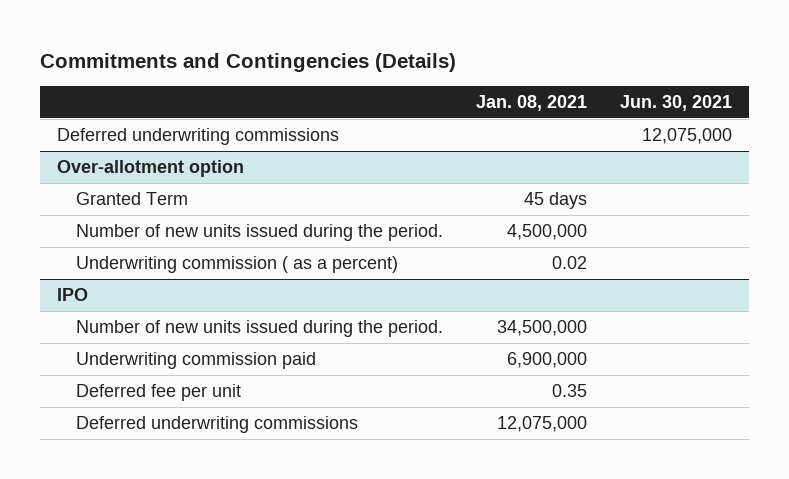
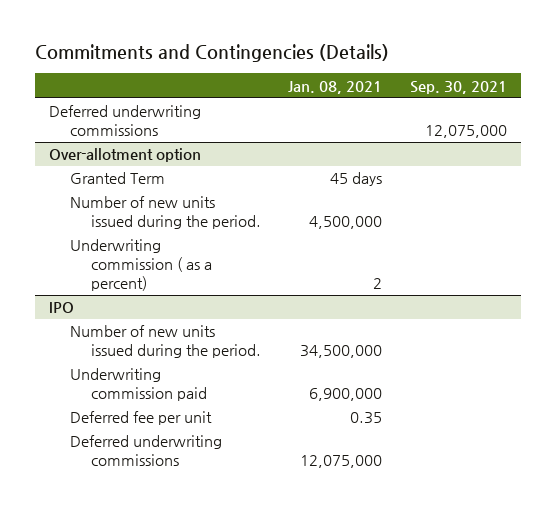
[620,95,733,112] Jun. 30, 2021 -> none
none -> [410,80,508,94] Sep. 30, 2021
[551,256,587,270] 0.02 -> [373,277,383,289] 2

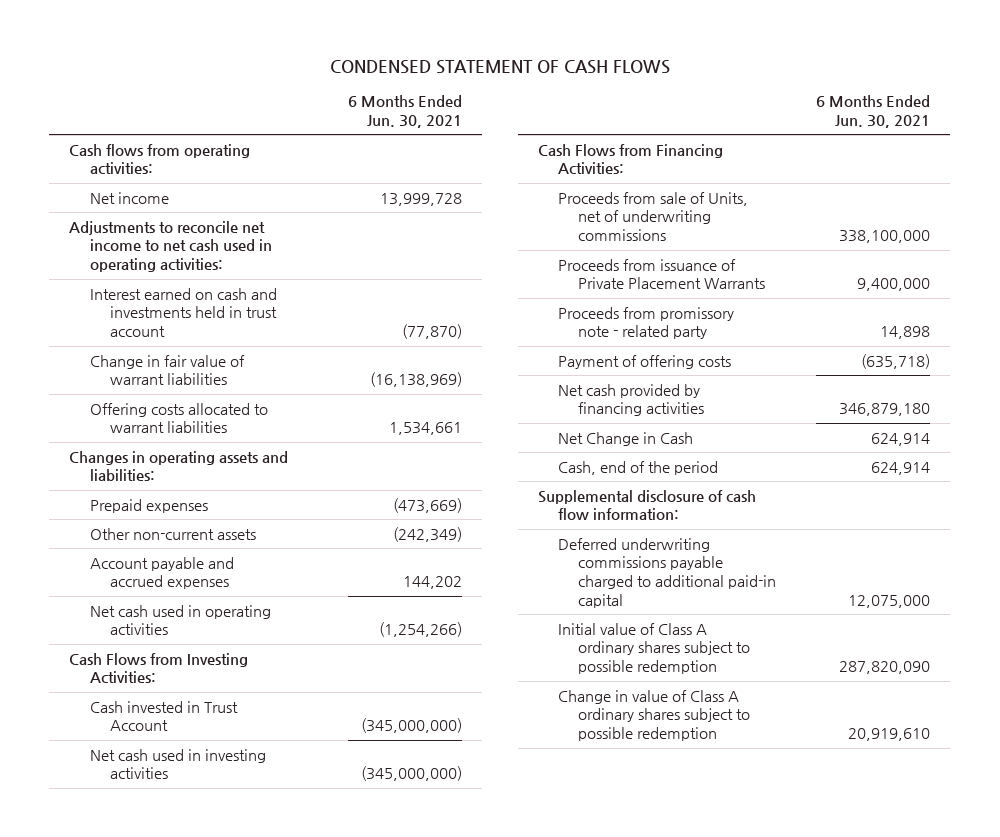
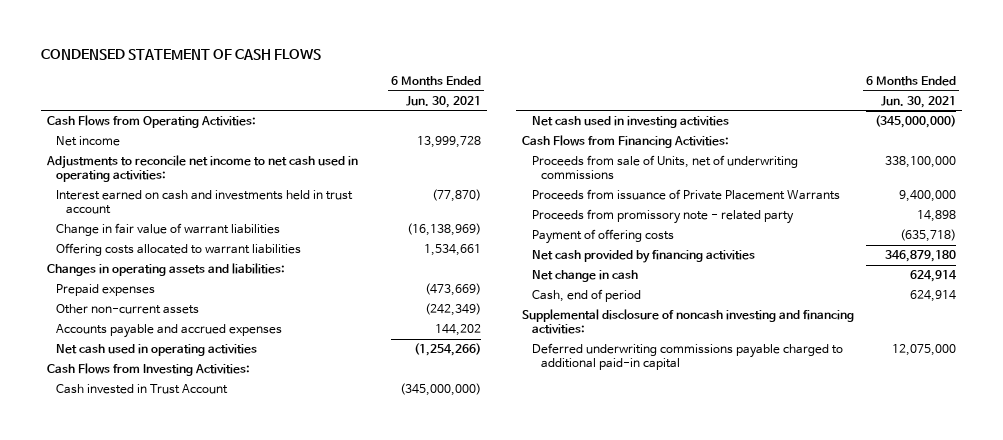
[69,143,251,175] Cash flows from operating activities: -> [46,115,256,129] Cash Flows from Operating Activities:
[89,556,234,590] Account payable and accrued expenses -> [56,324,283,339] Accounts payable and accrued expenses
[558,431,694,446] Net Change in Cash -> [531,270,638,283] Net change in cash
[558,460,719,475] Cash, end of the period -> [531,289,641,303] Cash, end of period
[537,489,756,521] Supplemental disclosure of cash flow information: -> [522,309,855,335] Supplemental disclosure of noncash investing and financing activities:
[558,622,751,675] Initial value of Class A ordinary shares subject to possible redemption -> none
[558,689,751,742] Change in value of Class A ordinary shares subject to possible redemption -> none

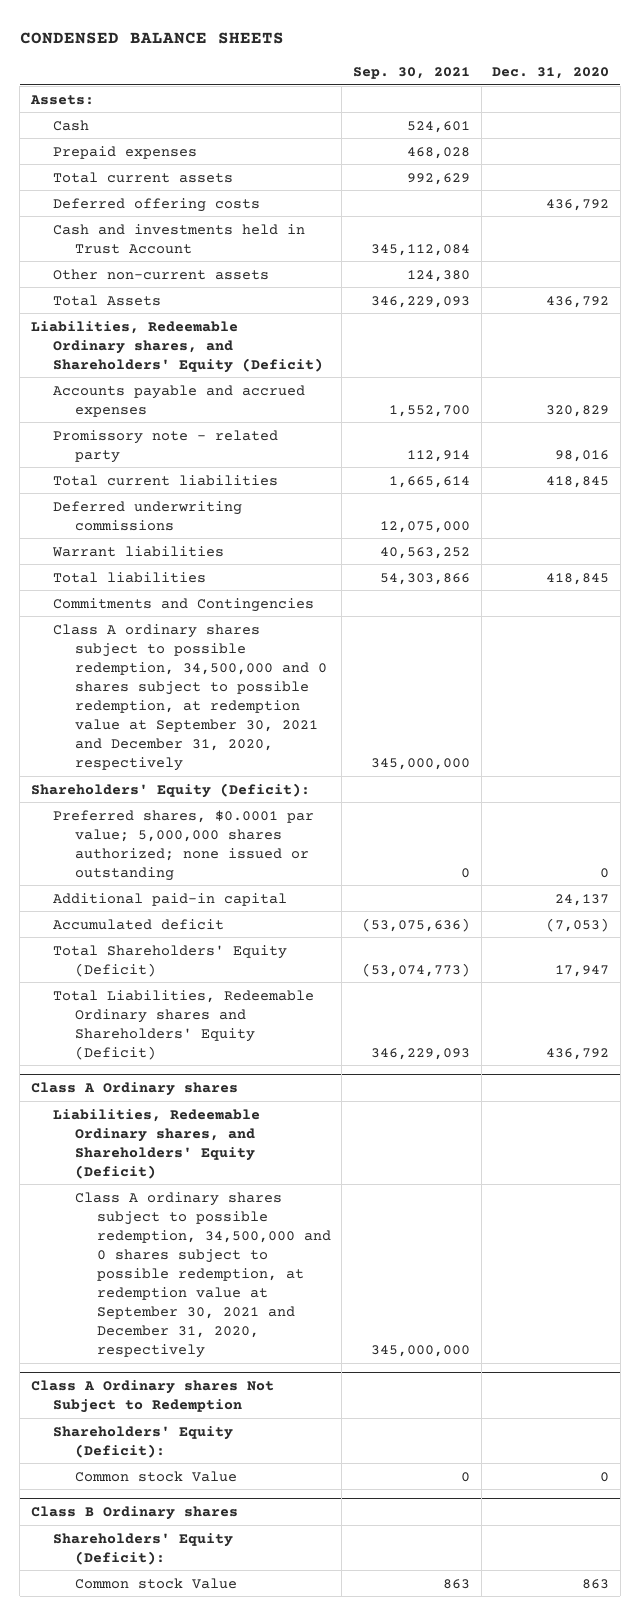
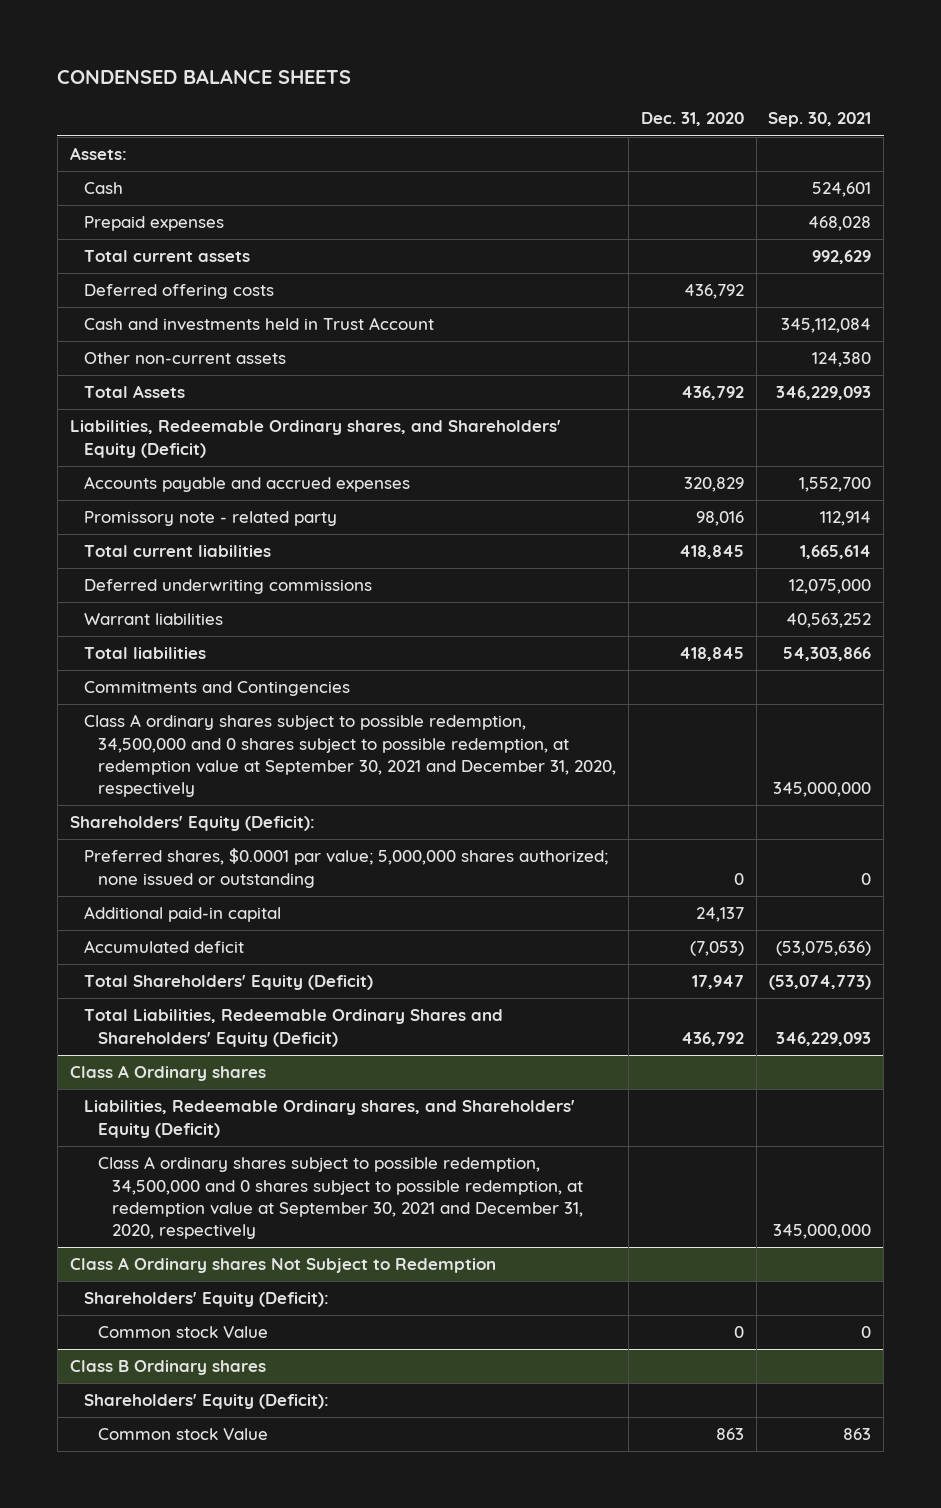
[52,989,314,1060] Total Liabilities, Redeemable Ordinary shares and Shareholders' Equity (Deficit) -> [83,1009,503,1047] Total Liabilities, Redeemable Ordinary Shares and Shareholders' Equity (Deficit)

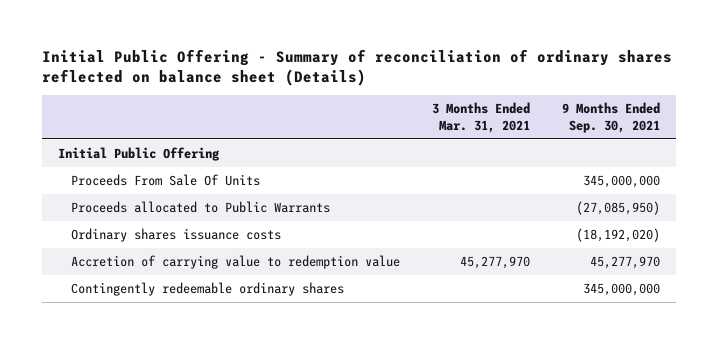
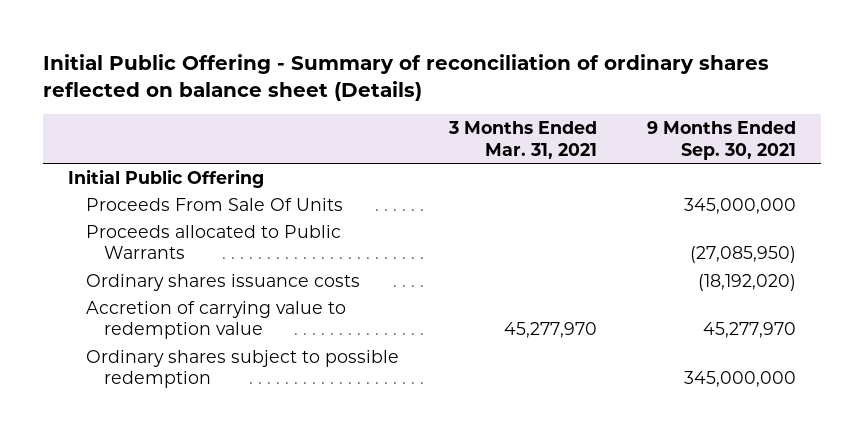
[71,281,345,296] Contingently redeemable ordinary shares -> [85,349,399,389] Ordinary shares subject to possible redemption

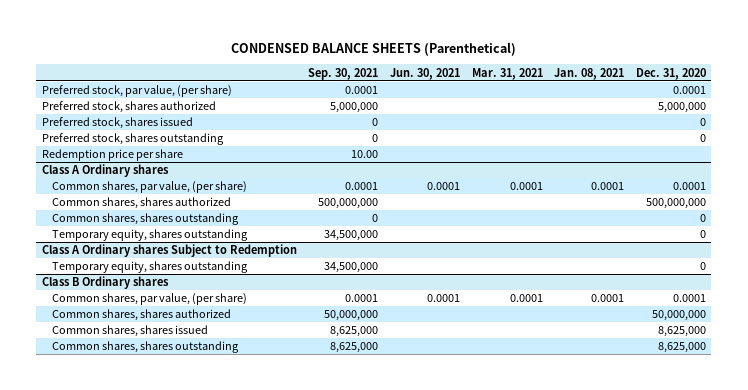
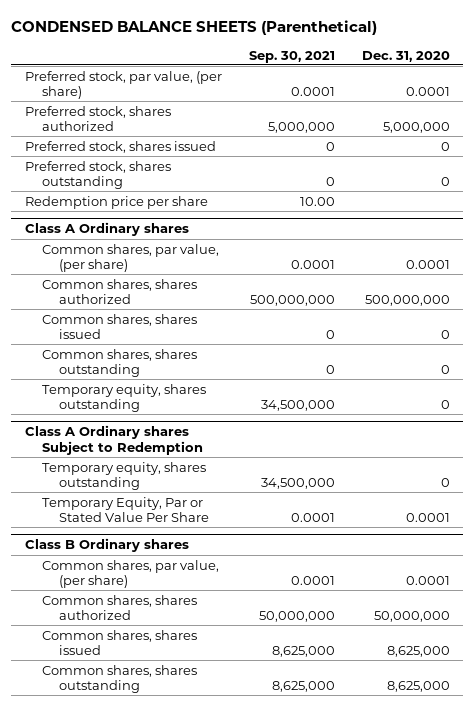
[390,67,461,80] Jun. 30, 2021 -> none
[471,67,543,80] Mar. 31, 2021 -> none
[554,67,625,80] Jan. 08, 2021 -> none
none -> [41,313,197,339] Common shares, shares issued
none -> [41,496,209,522] Temporary Equity, Par or Stated Value Per Share

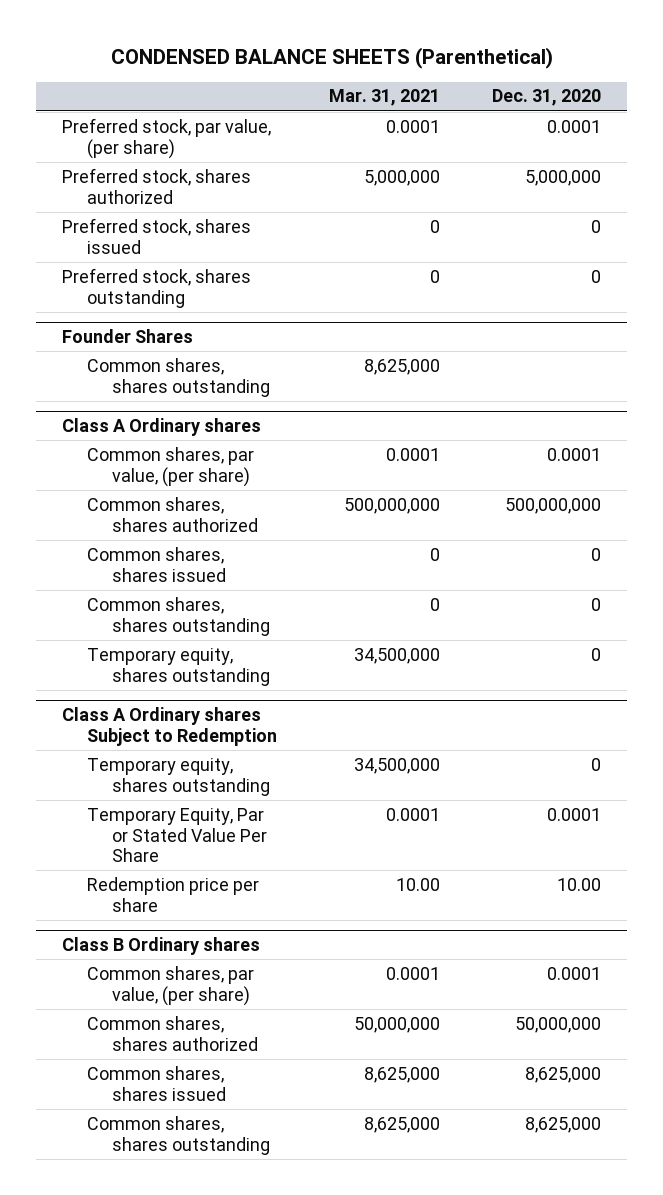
[248,50,335,63] Sep. 30, 2021 -> none
none -> [329,89,441,107] Mar. 31, 2021
[24,195,208,209] Redemption price per share -> none
none -> [61,329,193,344] Founder Shares
none -> [87,357,271,397] Common shares, shares outstanding
none -> [87,876,260,912] Redemption price per share

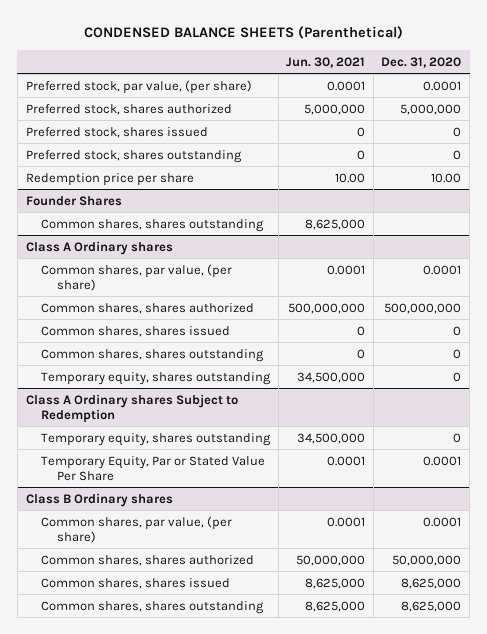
[329,89,441,107] Mar. 31, 2021 -> none
none -> [286,56,366,68] Jun. 30, 2021
none -> [25,172,194,186] Redemption price per share
[87,876,260,912] Redemption price per share -> none

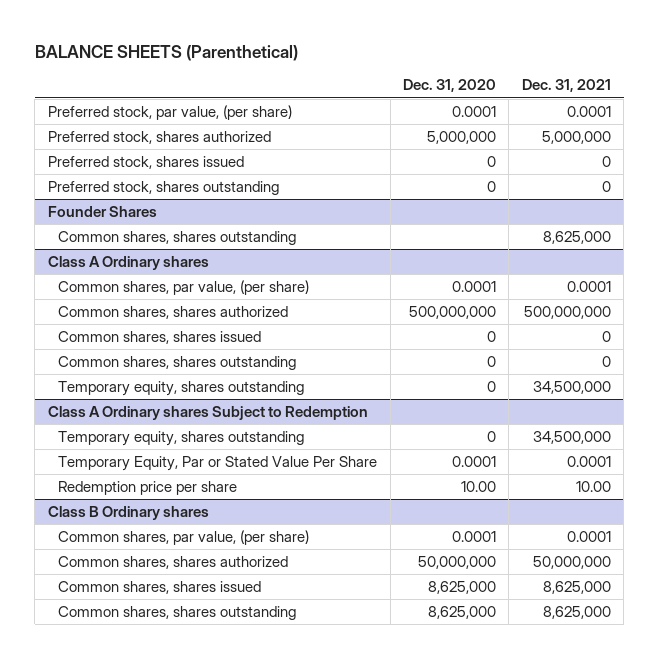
[83,26,403,40] CONDENSED BALANCE SHEETS (Parenthetical) -> [34,44,298,61] BALANCE SHEETS (Parenthetical)
[286,56,366,68] Jun. 30, 2021 -> none
none -> [521,79,611,93] Dec. 31, 2021
[25,172,194,186] Redemption price per share -> none
none -> [58,481,238,496] Redemption price per share

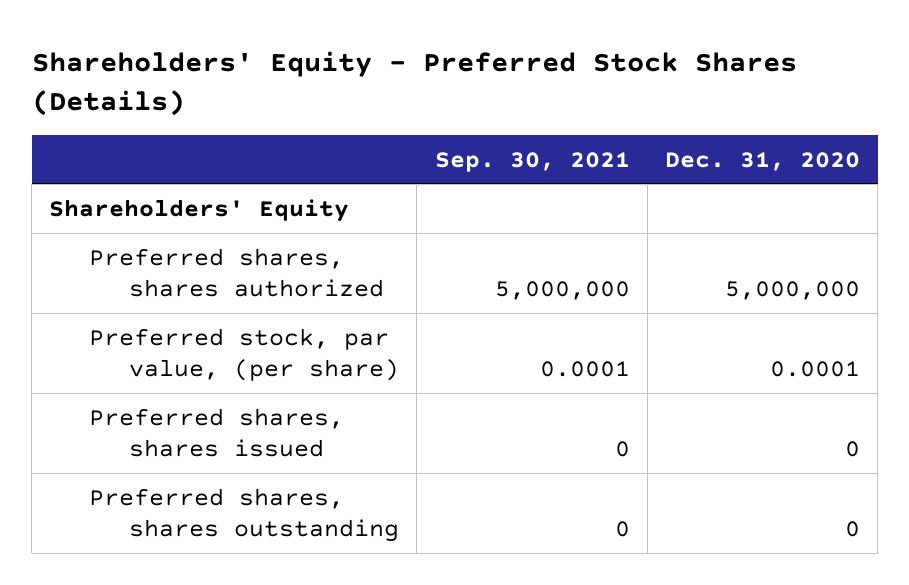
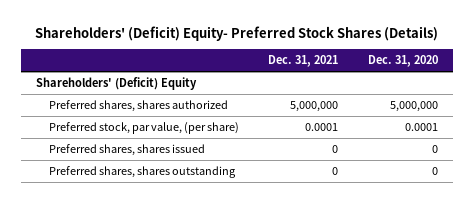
[31,50,797,116] Shareholders' Equity - Preferred Stock Shares (Details) -> [35,26,439,42] Shareholders' (Deficit) Equity- Preferred Stock Shares (Details)
[434,151,630,172] Sep. 30, 2021 -> none
none -> [268,55,339,68] Dec. 31, 2021
[49,198,350,222] Shareholders' Equity -> [36,76,198,90] Shareholders' (Deficit) Equity

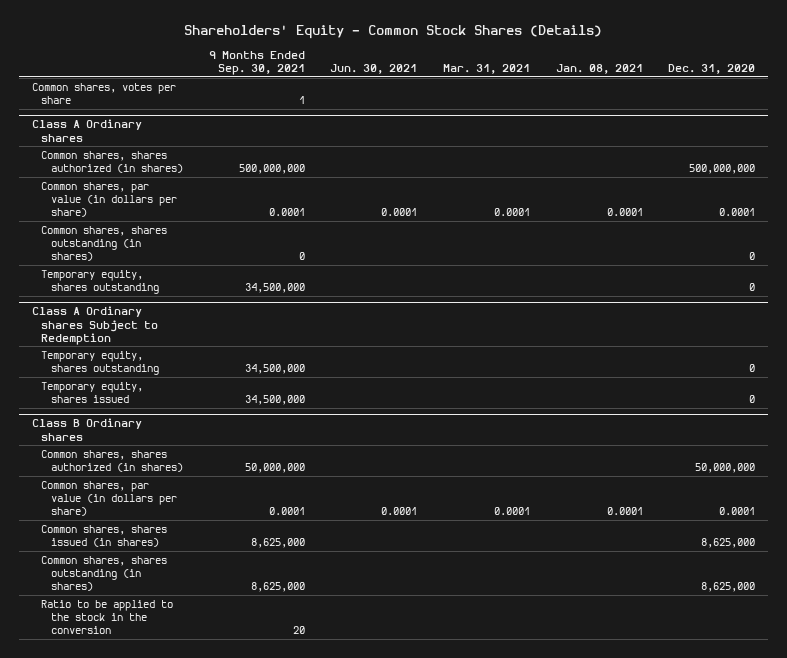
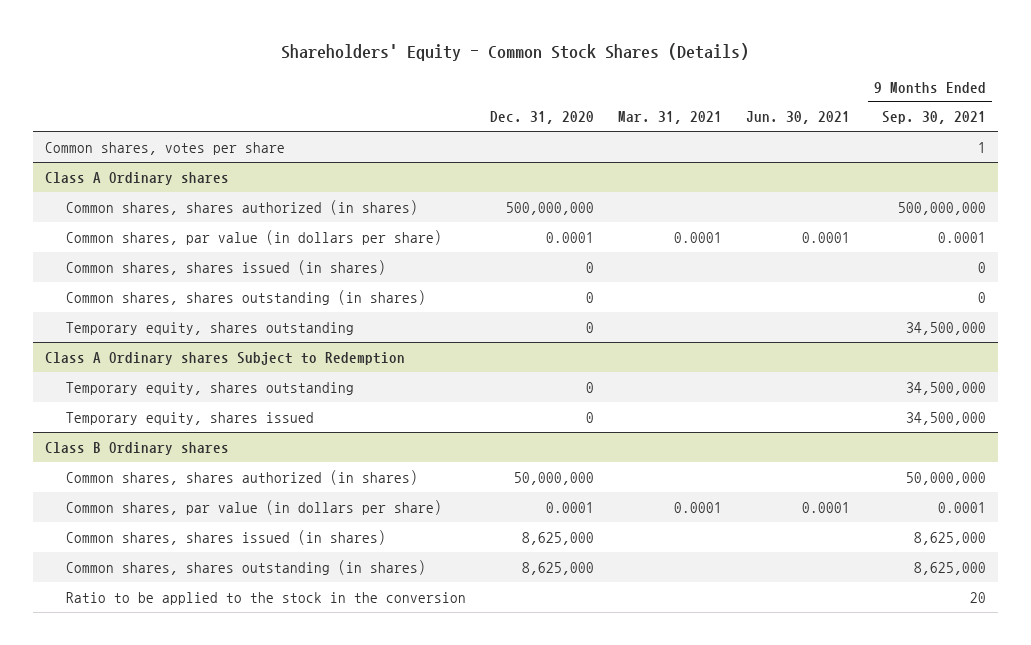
[555,63,643,74] Jan. 08, 2021 -> none
none -> [65,259,386,275] Common shares, shares issued (in shares)

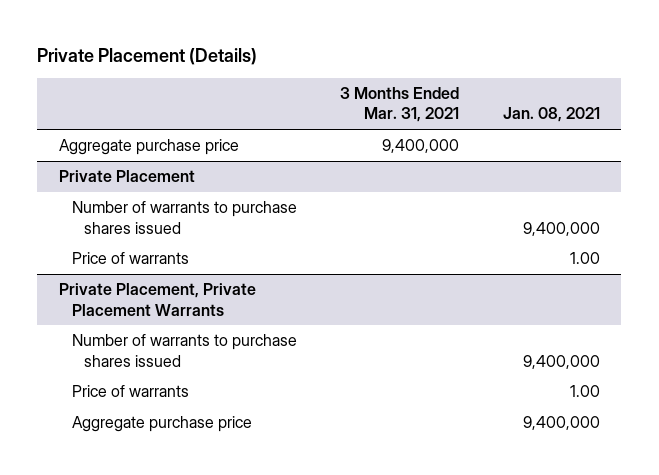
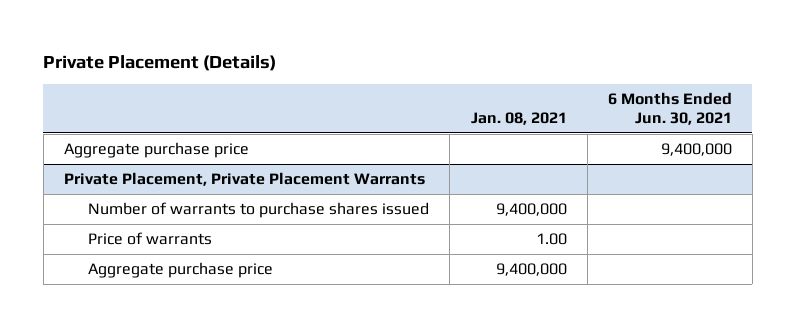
[340,86,460,123] 3 Months Ended Mar. 31, 2021 -> none
none -> [607,92,732,125] 6 Months Ended Jun. 30, 2021
[59,170,196,183] Private Placement -> none
[71,201,297,234] Number of warrants to purchase shares issued -> none
[71,252,189,265] Price of warrants -> none

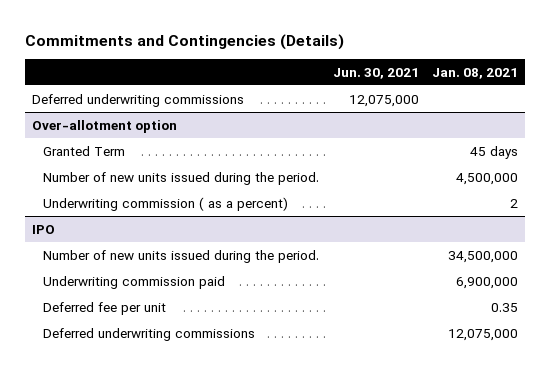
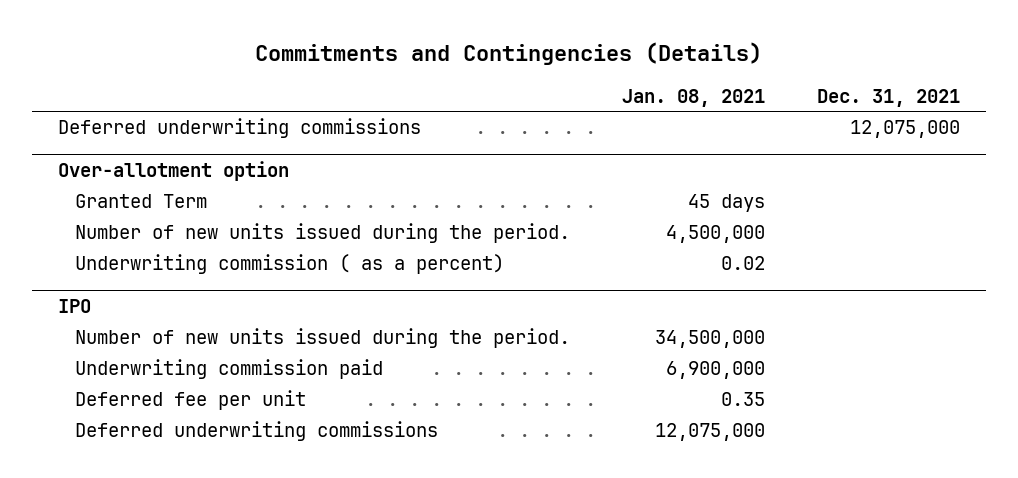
[332,67,419,79] Jun. 30, 2021 -> none
none -> [816,88,960,107] Dec. 31, 2021
[510,198,519,208] 2 -> [720,256,765,271] 0.02

